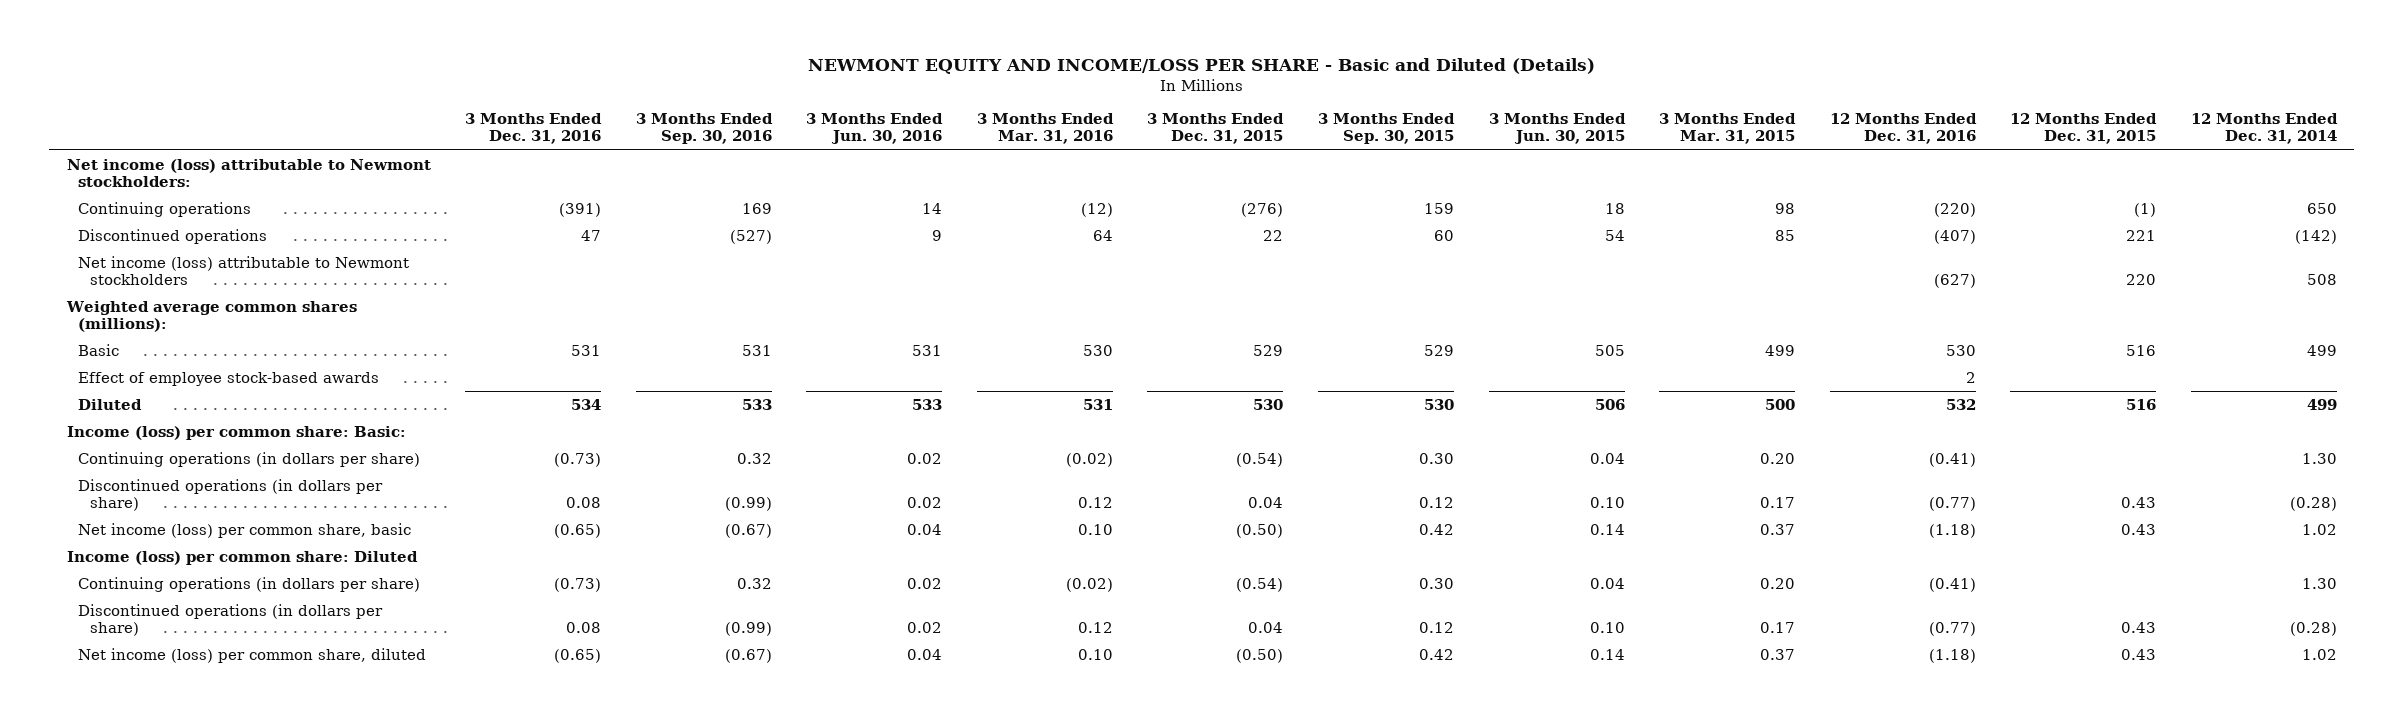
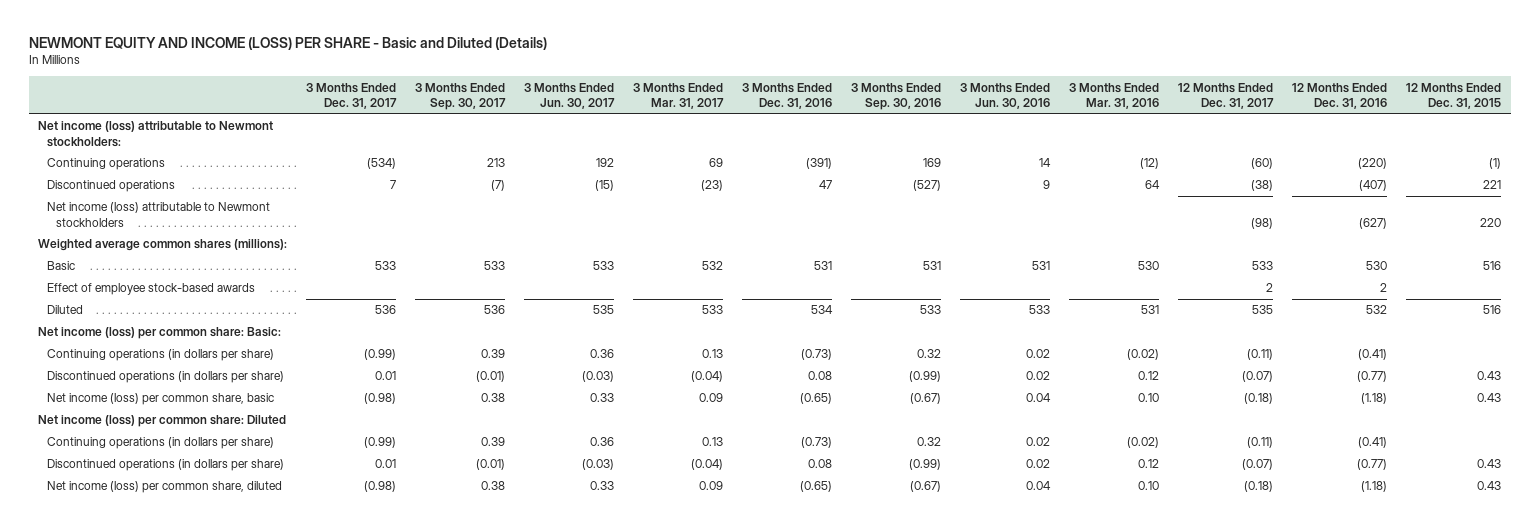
[807,58,1595,75] NEWMONT EQUITY AND INCOME/LOSS PER SHARE - Basic and Diluted (Details) -> [28,36,547,50] NEWMONT EQUITY AND INCOME (LOSS) PER SHARE - Basic and Diluted (Details)
[1147,112,1285,145] 3 Months Ended Dec. 31, 2015 -> none
[1318,112,1456,145] 3 Months Ended Sep. 30, 2015 -> none
[1488,112,1626,145] 3 Months Ended Jun. 30, 2015 -> none
[1659,112,1797,145] 3 Months Ended Mar. 31, 2015 -> none
[2190,112,2338,145] 12 Months Ended Dec. 31, 2014 -> none
none -> [306,82,398,109] 3 Months Ended Dec. 31, 2017
none -> [415,82,507,110] 3 Months Ended Sep. 30, 2017
none -> [524,82,616,109] 3 Months Ended Jun. 30, 2017
none -> [633,82,725,109] 3 Months Ended Mar. 31, 2017
none -> [1178,82,1275,109] 12 Months Ended Dec. 31, 2017
[66,425,406,440] Income (loss) per common share: Basic: -> [38,327,282,340] Net income (loss) per common share: Basic:
[66,550,418,565] Income (loss) per common share: Diluted -> [38,415,287,428] Net income (loss) per common share: Diluted

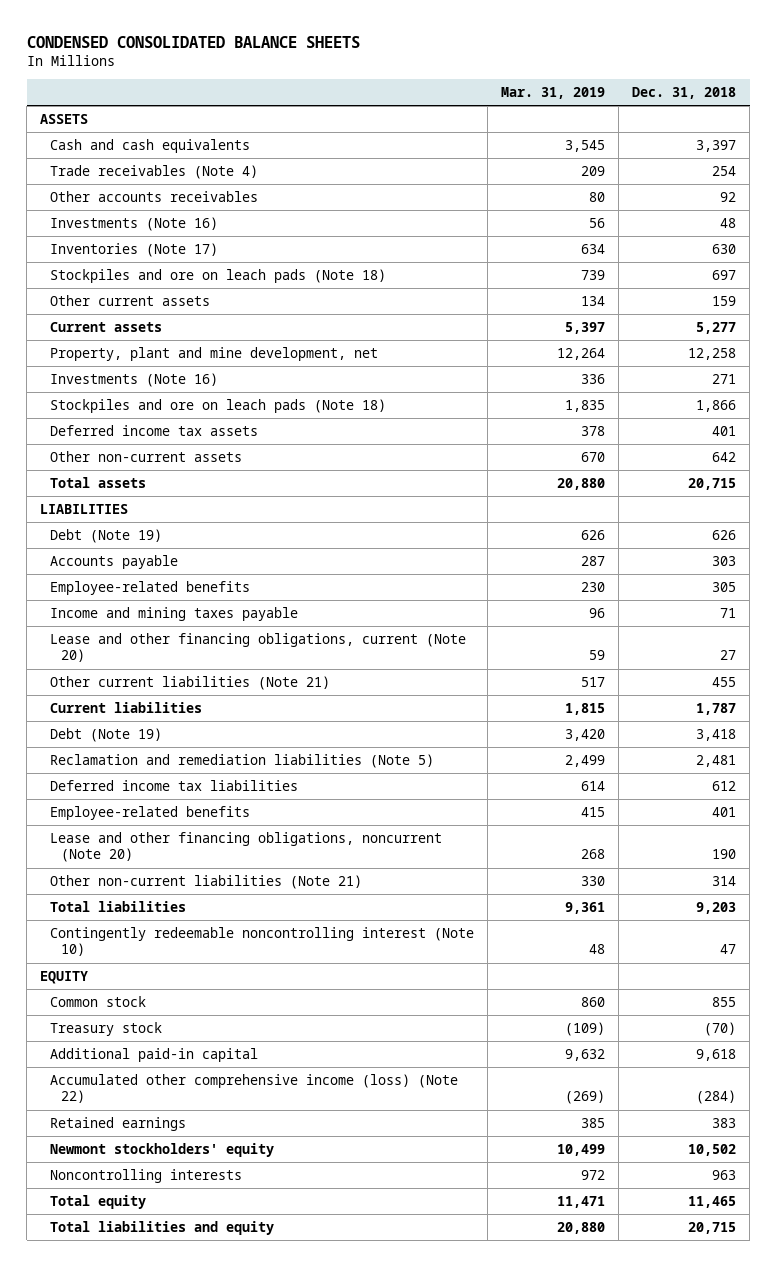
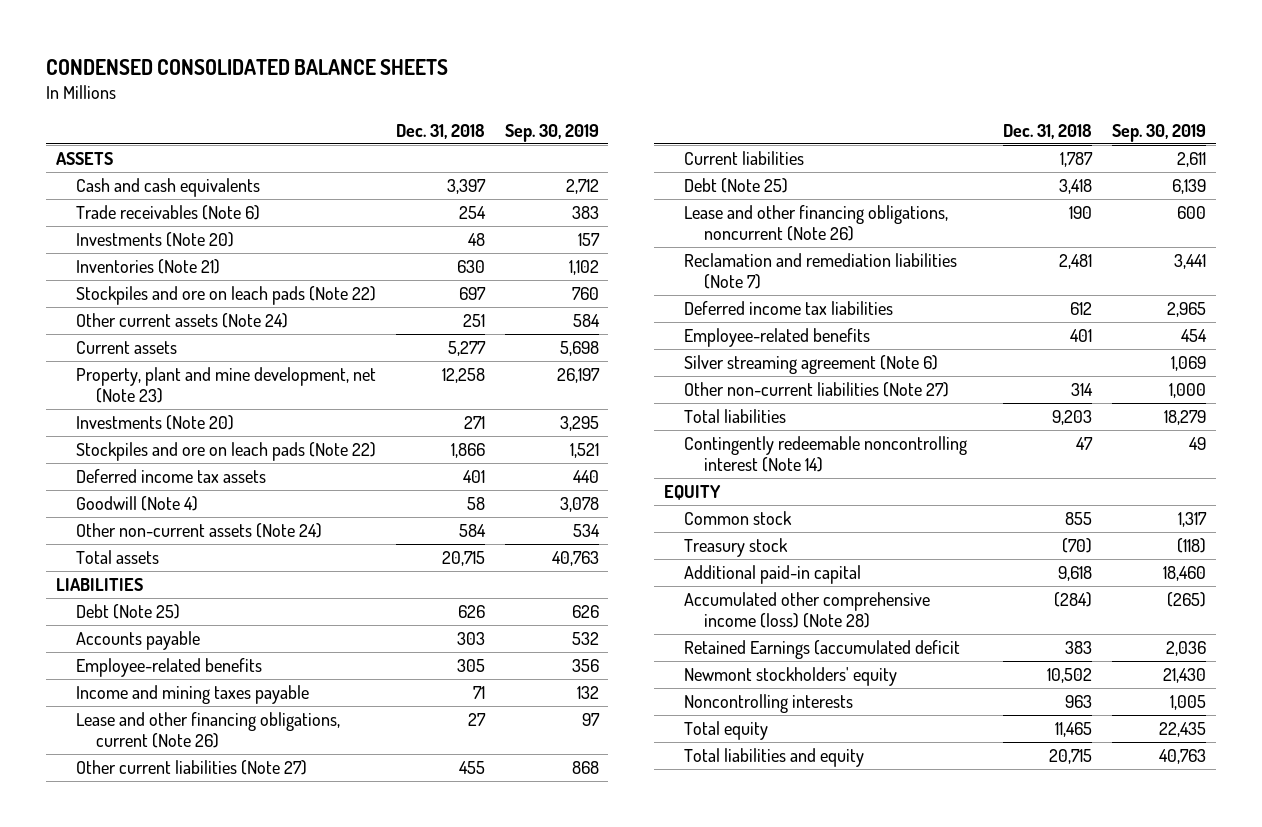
[501,86,606,99] Mar. 31, 2019 -> none
none -> [504,124,599,143] Sep. 30, 2019
[50,191,259,203] Other accounts receivables -> none
[50,165,259,180] Trade receivables (Note 4) -> [76,204,261,220] Trade receivables (Note 6)
[50,217,219,232] Investments (Note 16) -> [76,231,235,247] Investments (Note 20)
[50,243,219,258] Inventories (Note 17) -> [76,258,221,274] Inventories (Note 21)
[50,269,387,284] Stockpiles and ore on leach pads (Note 18) -> [76,285,377,305] Stockpiles and ore on leach pads (Note 22)
[50,295,211,307] Other current assets -> [76,312,289,328] Other current assets (Note 24)
[712,296,737,307] 159 -> [462,313,485,327] 251
[50,347,379,362] Property, plant and mine development, net -> [76,366,377,404] Property, plant and mine development, net (Note 23)
[50,373,219,388] Investments (Note 16) -> [76,414,235,430] Investments (Note 20)
[50,399,387,414] Stockpiles and ore on leach pads (Note 18) -> [76,441,377,461] Stockpiles and ore on leach pads (Note 22)
none -> [76,495,199,511] Goodwill (Note 4)
[50,451,243,463] Other non-current assets -> [76,522,323,538] Other non-current assets (Note 24)
[712,452,737,463] 642 -> [458,523,486,537] 584
[50,529,163,544] Debt (Note 19) -> [76,603,181,619] Debt (Note 25)
[50,633,467,663] Lease and other financing obligations, current (Note 20) -> [76,711,341,749] Lease and other financing obligations, current (Note 26)
[50,676,331,691] Other current liabilities (Note 21) -> [76,759,308,775] Other current liabilities (Note 27)
[50,728,163,743] Debt (Note 19) -> [683,177,788,193] Debt (Note 25)
none -> [683,204,948,242] Lease and other financing obligations, noncurrent (Note 26)
[50,754,435,769] Reclamation and remediation liabilities (Note 5) -> [683,252,957,290] Reclamation and remediation liabilities (Note 7)
[50,832,443,863] Lease and other financing obligations, noncurrent (Note 20) -> none
none -> [683,354,938,374] Silver streaming agreement (Note 6)
[50,875,363,890] Other non-current liabilities (Note 21) -> [683,381,949,397] Other non-current liabilities (Note 27)
[50,927,475,957] Contingently redeemable noncontrolling interest (Note 10) -> [683,435,967,473] Contingently redeemable noncontrolling interest (Note 14)
[50,1074,459,1104] Accumulated other comprehensive income (loss) (Note 22) -> [683,591,930,629] Accumulated other comprehensive income (loss) (Note 28)
[50,1117,187,1132] Retained earnings -> [683,639,960,659] Retained Earnings (accumulated deficit

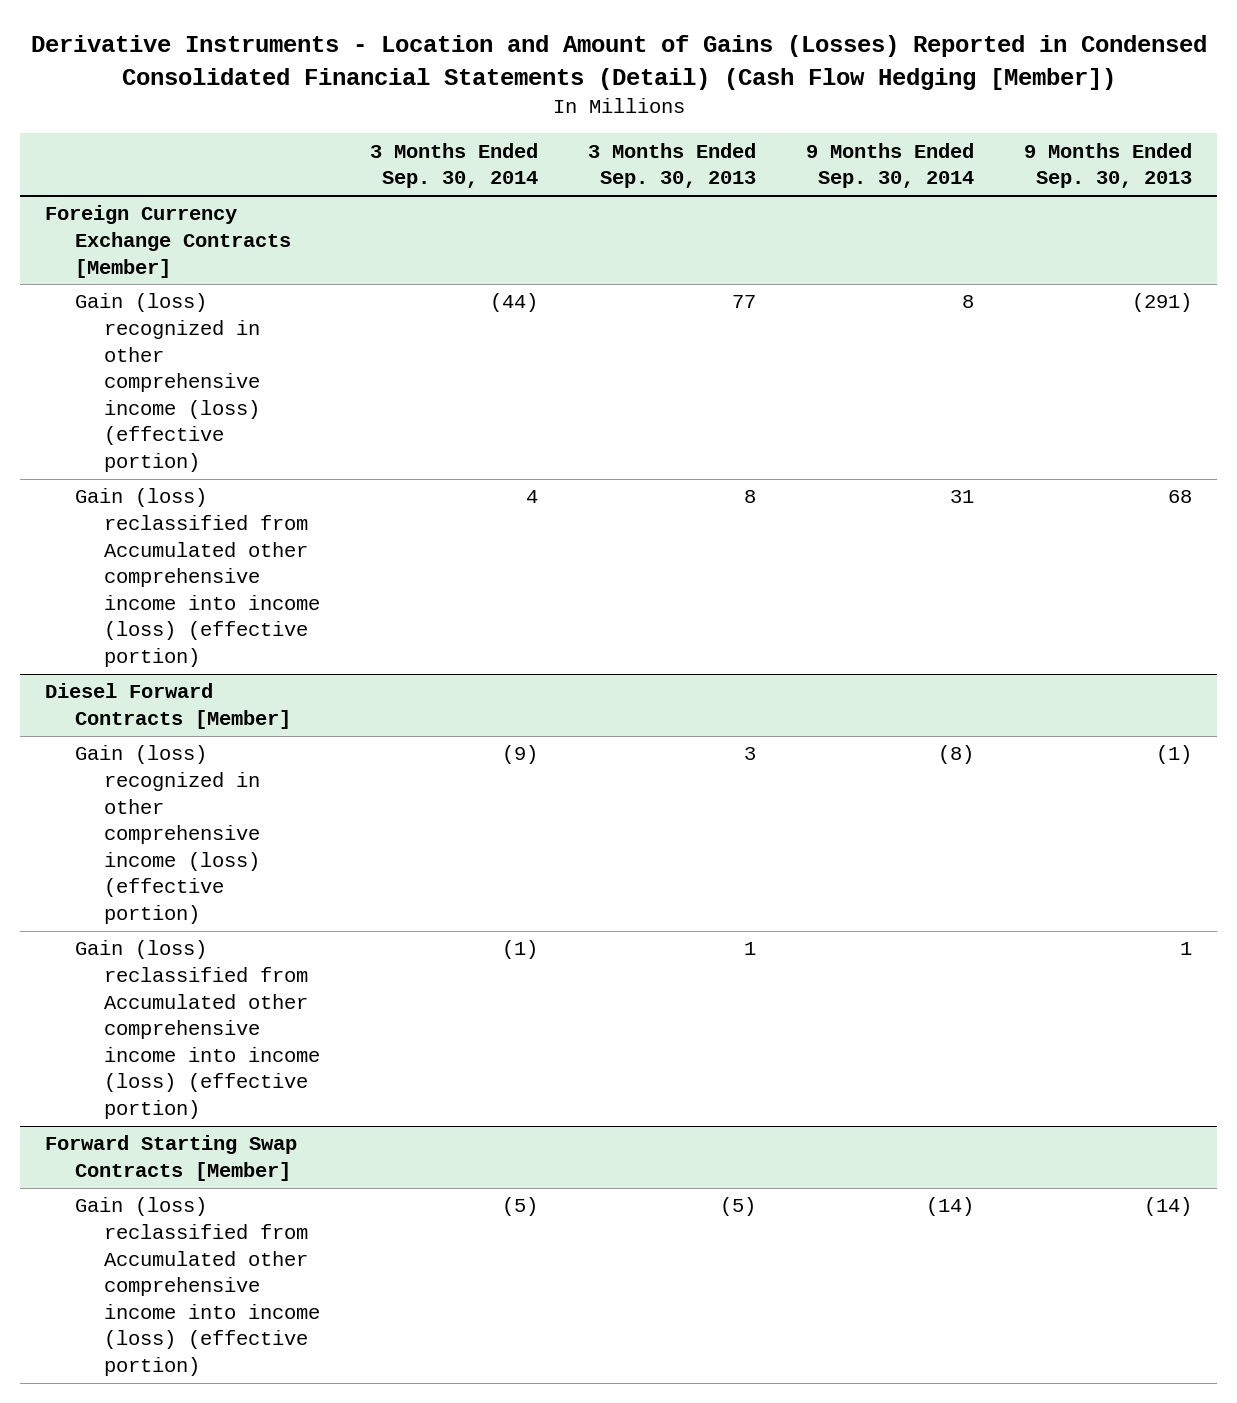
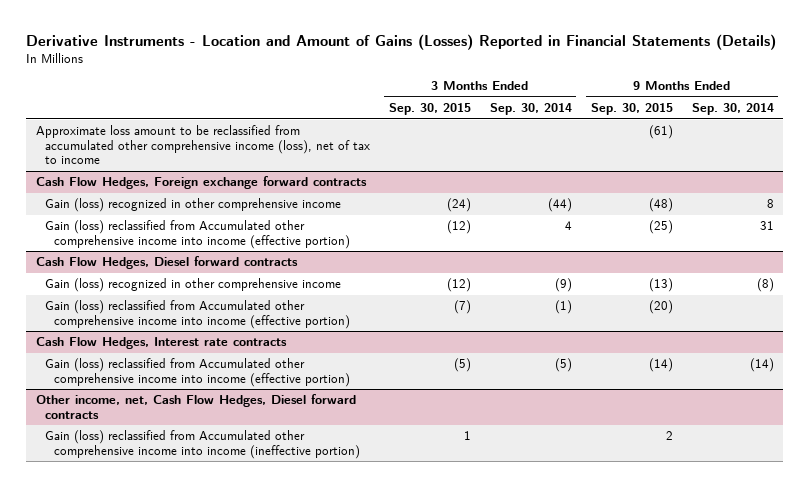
[30,35,1207,90] Derivative Instruments - Location and Amount of Gains (Losses) Reported in Condensed Consolidated Financial Statements (Detail) (Cash Flow Hedging [Member]) -> [26,33,777,50] Derivative Instruments - Location and Amount of Gains (Losses) Reported in Financial Statements (Details)
[588,142,757,189] 3 Months Ended Sep. 30, 2013 -> none
[1024,142,1193,189] 9 Months Ended Sep. 30, 2013 -> none
none -> [388,103,471,116] Sep. 30, 2015
none -> [590,103,673,116] Sep. 30, 2015
[45,205,291,278] Foreign Currency Exchange Contracts [Member] -> none
[45,683,291,729] Diesel Forward Contracts [Member] -> none
[45,1135,298,1181] Forward Starting Swap Contracts [Member] -> none
none -> [35,125,370,165] Approximate loss amount to be reclassified from accumulated other comprehensive income (loss), net of tax to income
none -> [35,176,367,190] Cash Flow Hedges, Foreign exchange forward contracts
[74,293,261,472] Gain (loss) recognized in other comprehensive income (loss) (effective portion) -> [44,198,341,213] Gain (loss) recognized in other comprehensive income
[74,488,321,667] Gain (loss) reclassified from Accumulated other comprehensive income into income (loss) (effective portion) -> [44,220,350,249] Gain (loss) reclassified from Accumulated other comprehensive income into income (effective portion)
none -> [35,256,298,270] Cash Flow Hedges, Diesel forward contracts
[74,745,261,924] Gain (loss) recognized in other comprehensive income (loss) (effective portion) -> [44,278,341,293] Gain (loss) recognized in other comprehensive income
[74,940,321,1119] Gain (loss) reclassified from Accumulated other comprehensive income into income (loss) (effective portion) -> [44,300,350,329] Gain (loss) reclassified from Accumulated other comprehensive income into income (effective portion)
none -> [35,337,287,350] Cash Flow Hedges, Interest rate contracts
[74,1197,321,1376] Gain (loss) reclassified from Accumulated other comprehensive income into income (loss) (effective portion) -> [44,358,350,387] Gain (loss) reclassified from Accumulated other comprehensive income into income (effective portion)
none -> [35,394,356,419] Other income, net, Cash Flow Hedges, Diesel forward contracts
none -> [44,430,360,459] Gain (loss) reclassified from Accumulated other comprehensive income into income (ineffective portion)

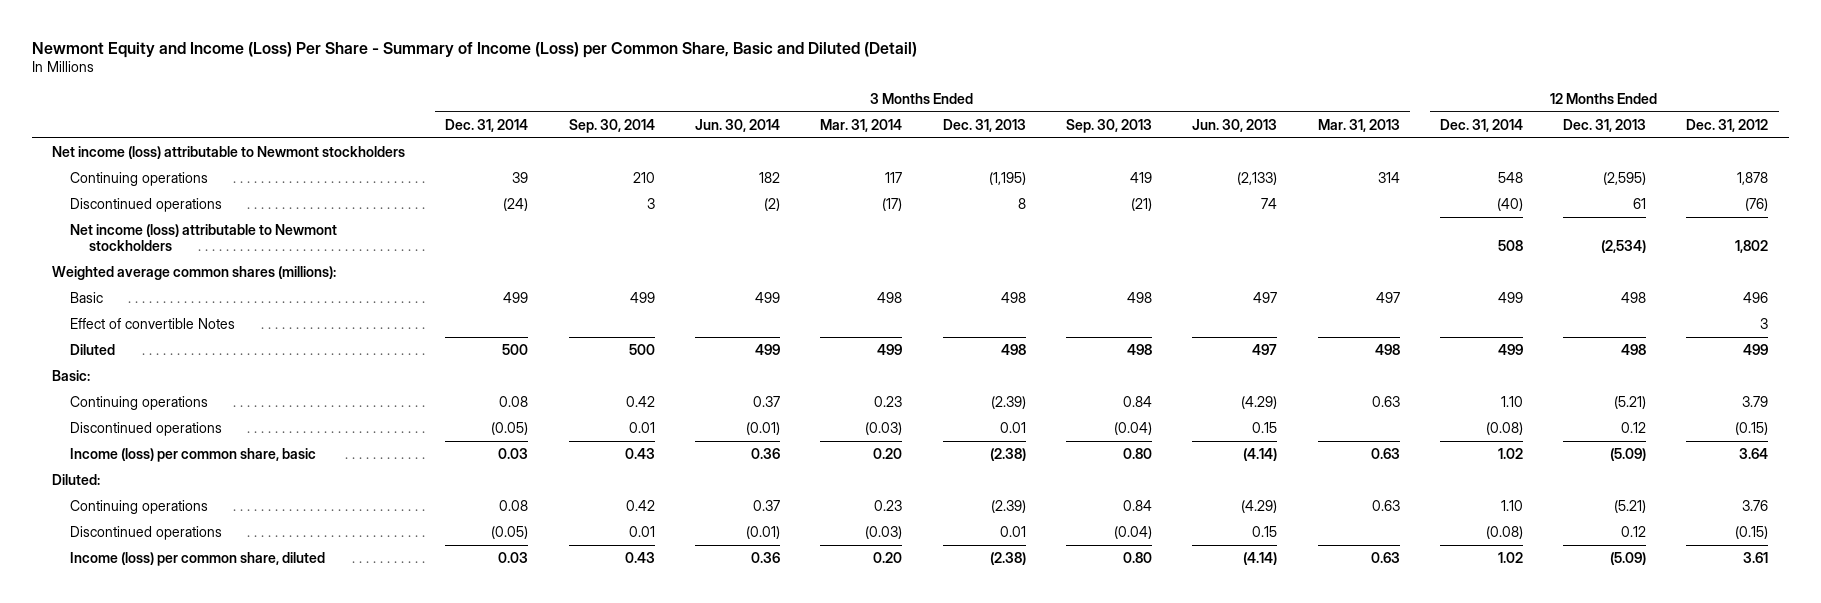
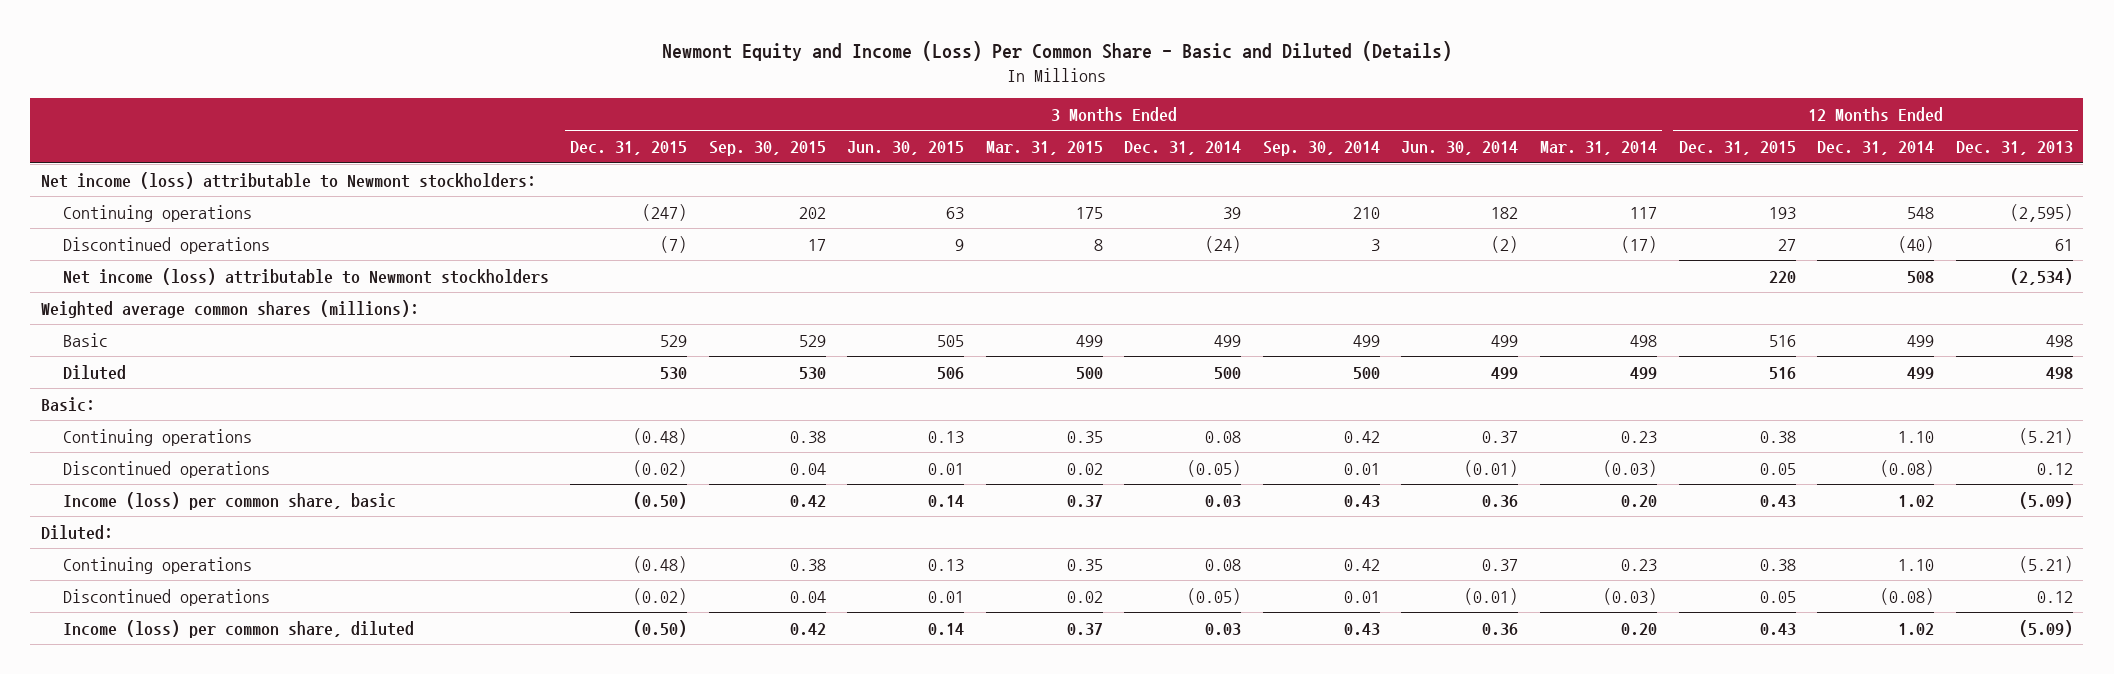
[31,41,917,58] Newmont Equity and Income (Loss) Per Share - Summary of Income (Loss) per Common Share, Basic and Diluted (Detail) -> [661,41,1452,62] Newmont Equity and Income (Loss) Per Common Share - Basic and Diluted (Details)
[942,118,1026,132] Dec. 31, 2013 -> none
[1065,118,1152,133] Sep. 30, 2013 -> none
[1192,118,1278,132] Jun. 30, 2013 -> none
[1317,118,1400,132] Mar. 31, 2013 -> none
[1686,118,1769,132] Dec. 31, 2012 -> none
none -> [570,141,688,156] Dec. 31, 2015
none -> [708,141,826,157] Sep. 30, 2015
none -> [847,141,965,156] Jun. 30, 2015
none -> [985,141,1103,156] Mar. 31, 2015
none -> [1678,141,1796,156] Dec. 31, 2015
[52,145,406,159] Net income (loss) attributable to Newmont stockholders -> [41,171,537,189] Net income (loss) attributable to Newmont stockholders:
[70,317,236,329] Effect of convertible Notes -> none

